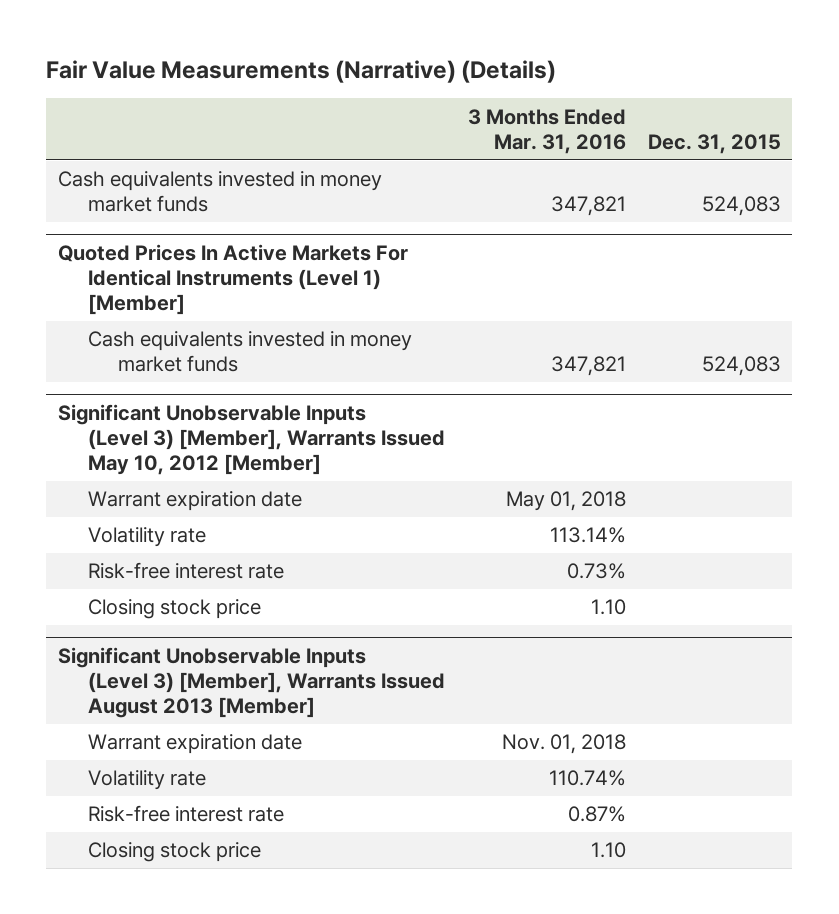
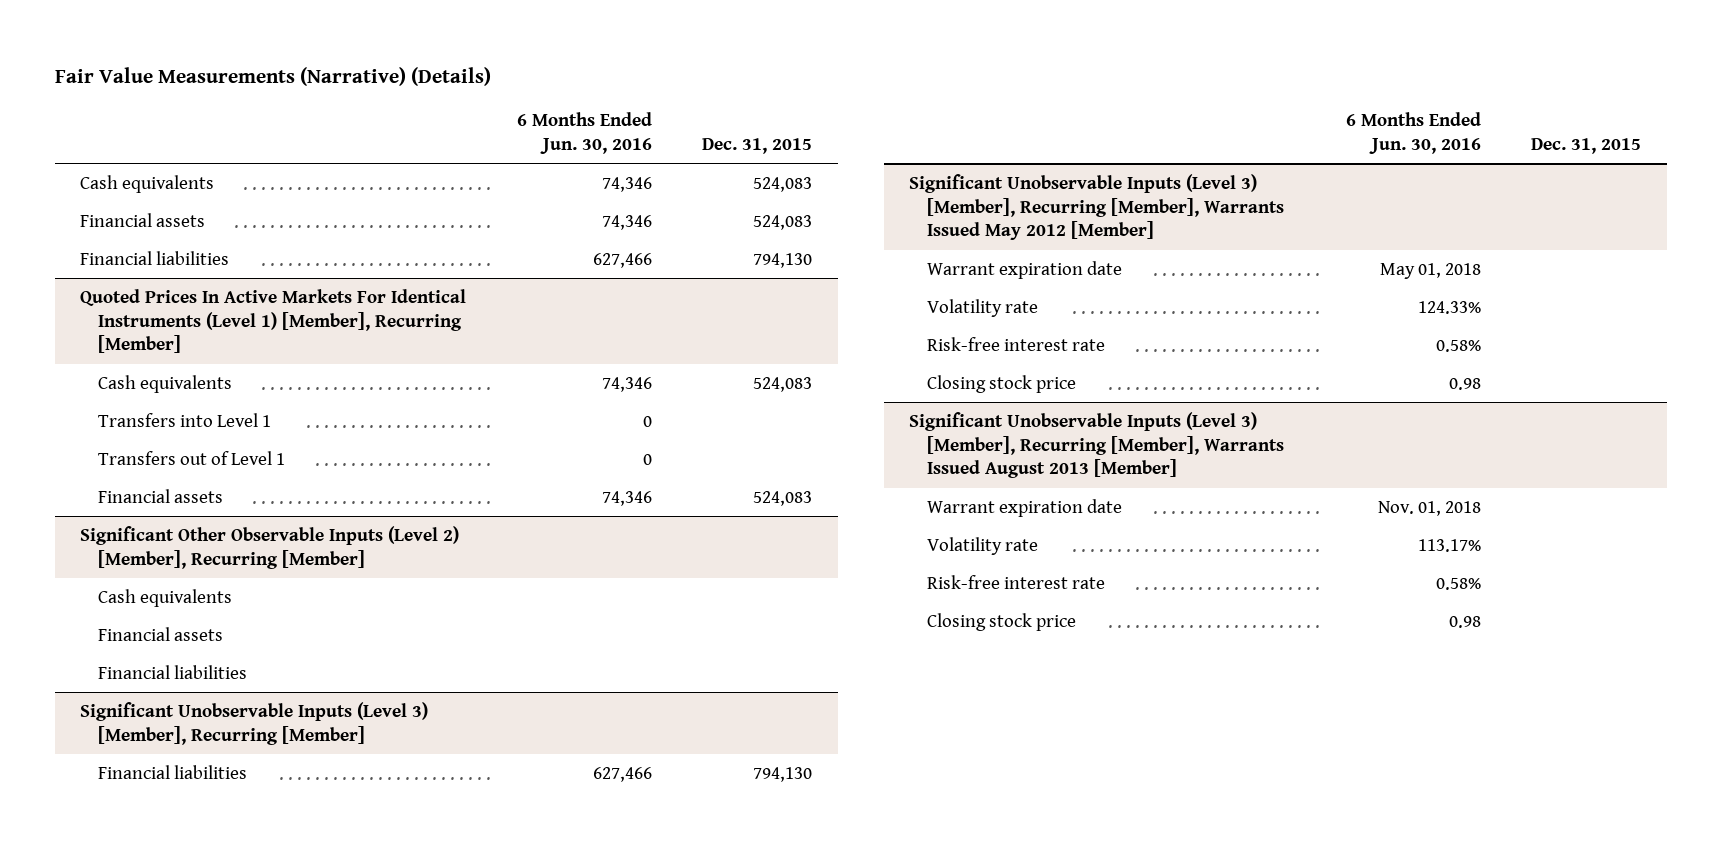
[467,108,626,154] 3 Months Ended Mar. 31, 2016 -> none
none -> [516,112,652,155] 6 Months Ended Jun. 30, 2016
[57,171,382,213] Cash equivalents invested in money market funds -> [79,174,214,193] Cash equivalents
none -> [79,212,205,227] Financial assets
none -> [79,250,229,265] Financial liabilities
[57,243,408,315] Quoted Prices In Active Markets For Identical Instruments (Level 1) [Member] -> [79,288,466,354] Quoted Prices In Active Markets For Identical Instruments (Level 1) [Member], Recurring [Member]
[87,331,412,373] Cash equivalents invested in money market funds -> [97,374,232,393] Cash equivalents
none -> [97,412,271,427] Transfers into Level 1
none -> [97,450,285,465] Transfers out of Level 1
none -> [97,488,223,503] Financial assets
none -> [79,525,459,569] Significant Other Observable Inputs (Level 2) [Member], Recurring [Member]
none -> [97,588,232,607] Cash equivalents
none -> [97,626,223,641] Financial assets
none -> [97,664,247,679] Financial liabilities
none -> [79,701,428,745] Significant Unobservable Inputs (Level 3) [Member], Recurring [Member]
none -> [97,764,247,779] Financial liabilities
[57,403,445,475] Significant Unobservable Inputs (Level 3) [Member], Warrants Issued May 10, 2012 [Member] -> [908,173,1284,241] Significant Unobservable Inputs (Level 3) [Member], Recurring [Member], Warrants Issued May 2012 [Member]
[57,646,445,718] Significant Unobservable Inputs (Level 3) [Member], Warrants Issued August 2013 [Member] -> [908,411,1284,479] Significant Unobservable Inputs (Level 3) [Member], Recurring [Member], Warrants Issued August 2013 [Member]

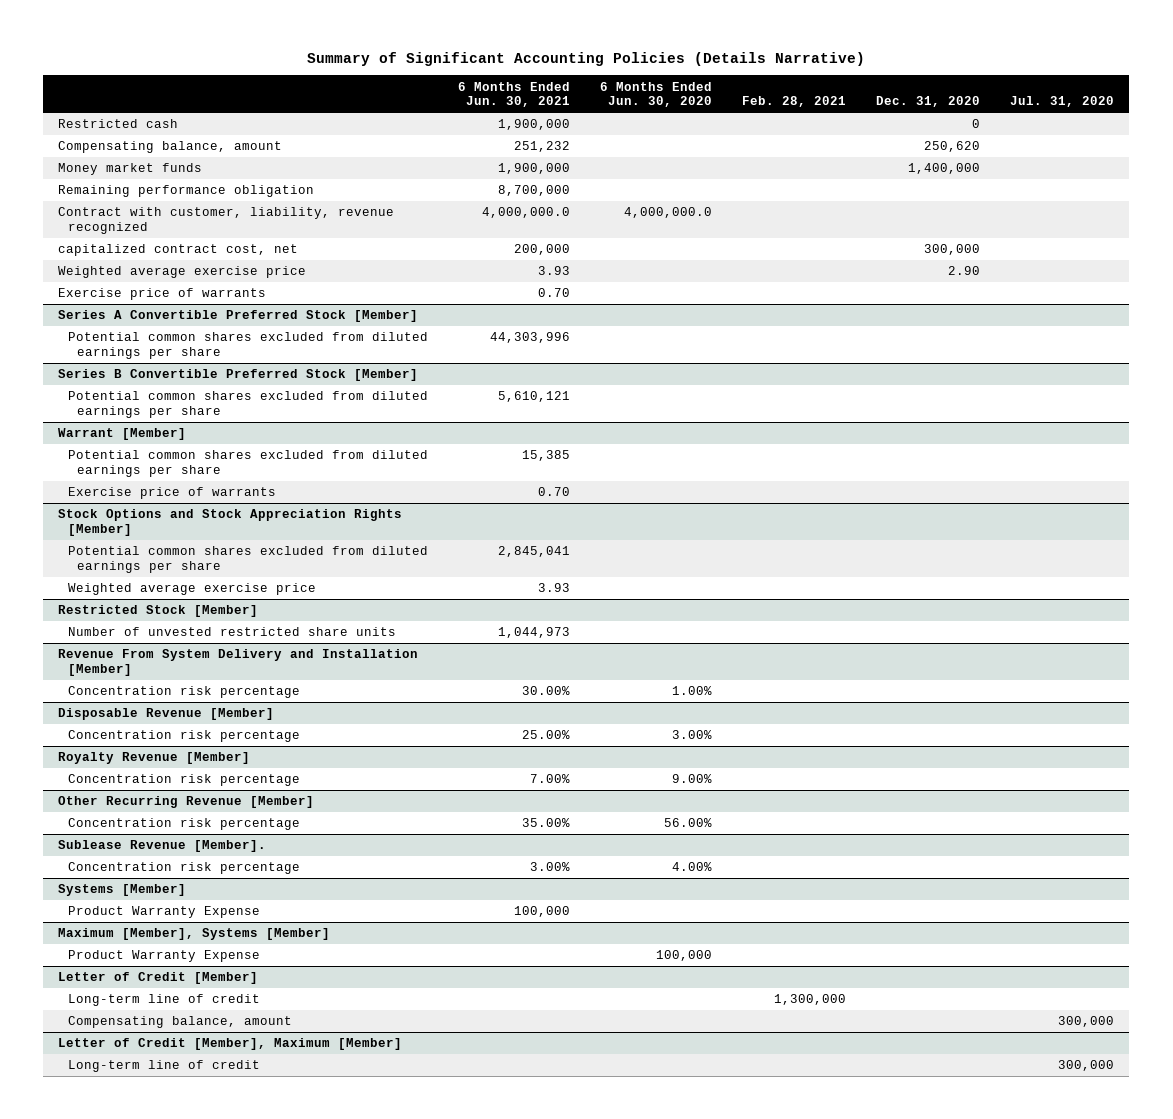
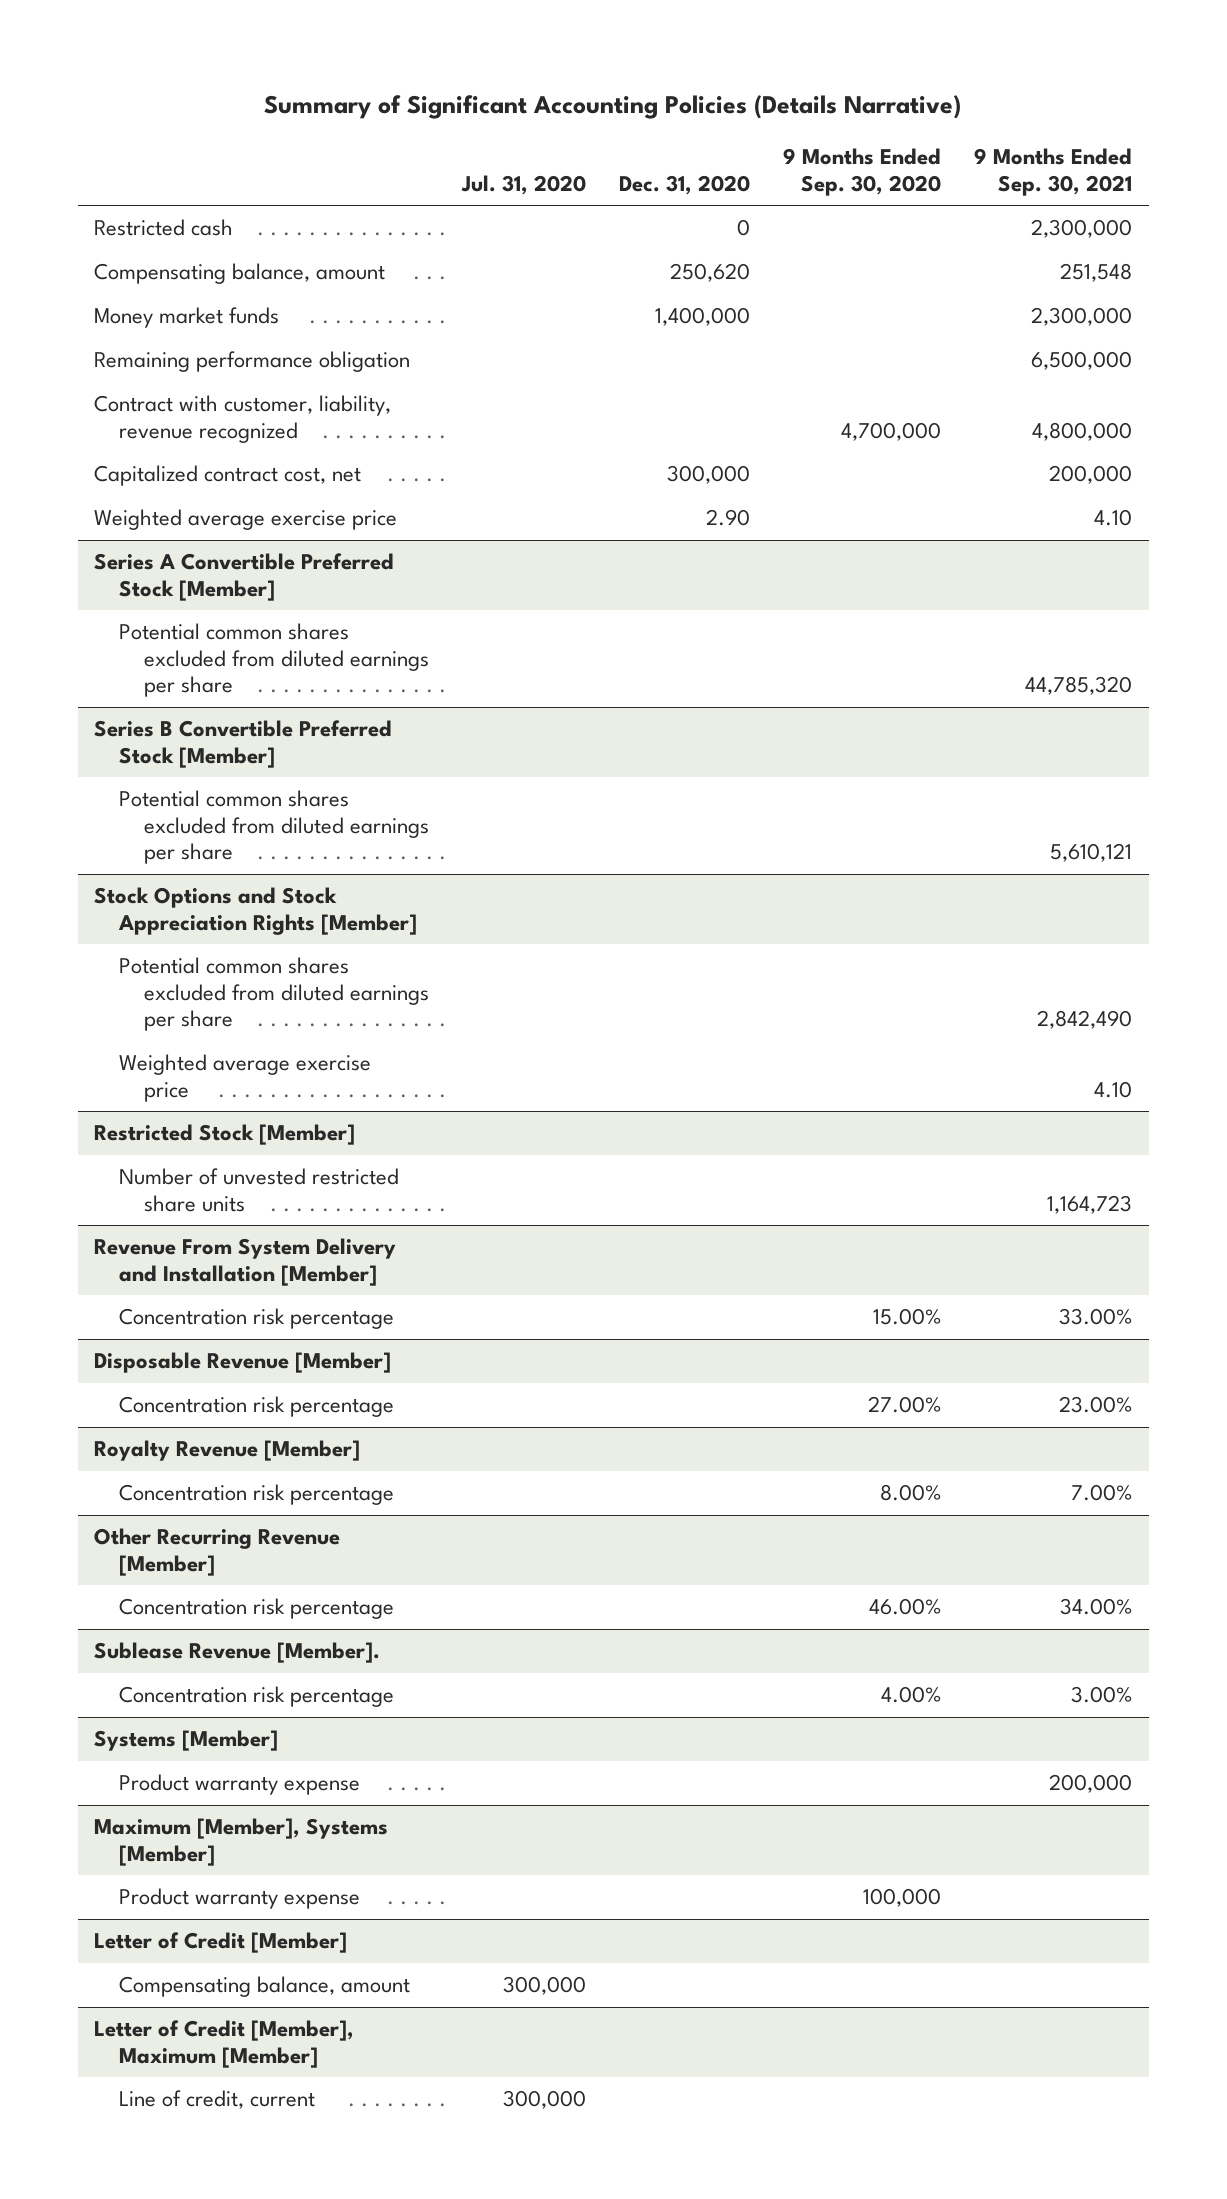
[457,81,570,108] 6 Months Ended Jun. 30, 2021 -> none
[600,81,713,108] 6 Months Ended Jun. 30, 2020 -> none
[742,96,847,108] Feb. 28, 2021 -> none
none -> [783,148,942,196] 9 Months Ended Sep. 30, 2020
none -> [974,148,1133,196] 9 Months Ended Sep. 30, 2021
[58,244,299,257] capitalized contract cost, net -> [94,465,362,487] Capitalized contract cost, net
[58,288,267,301] Exercise price of warrants -> none
[58,428,187,441] Warrant [Member] -> none
[67,450,428,477] Potential common shares excluded from diluted earnings per share -> none
[67,487,276,500] Exercise price of warrants -> none
[67,906,260,919] Product Warranty Expense -> [119,1774,361,1796] Product warranty expense
[67,950,260,963] Product Warranty Expense -> [119,1888,361,1910] Product warranty expense
[67,994,260,1007] Long-term line of credit -> none
[67,1060,260,1073] Long-term line of credit -> [119,2090,316,2110] Line of credit, current

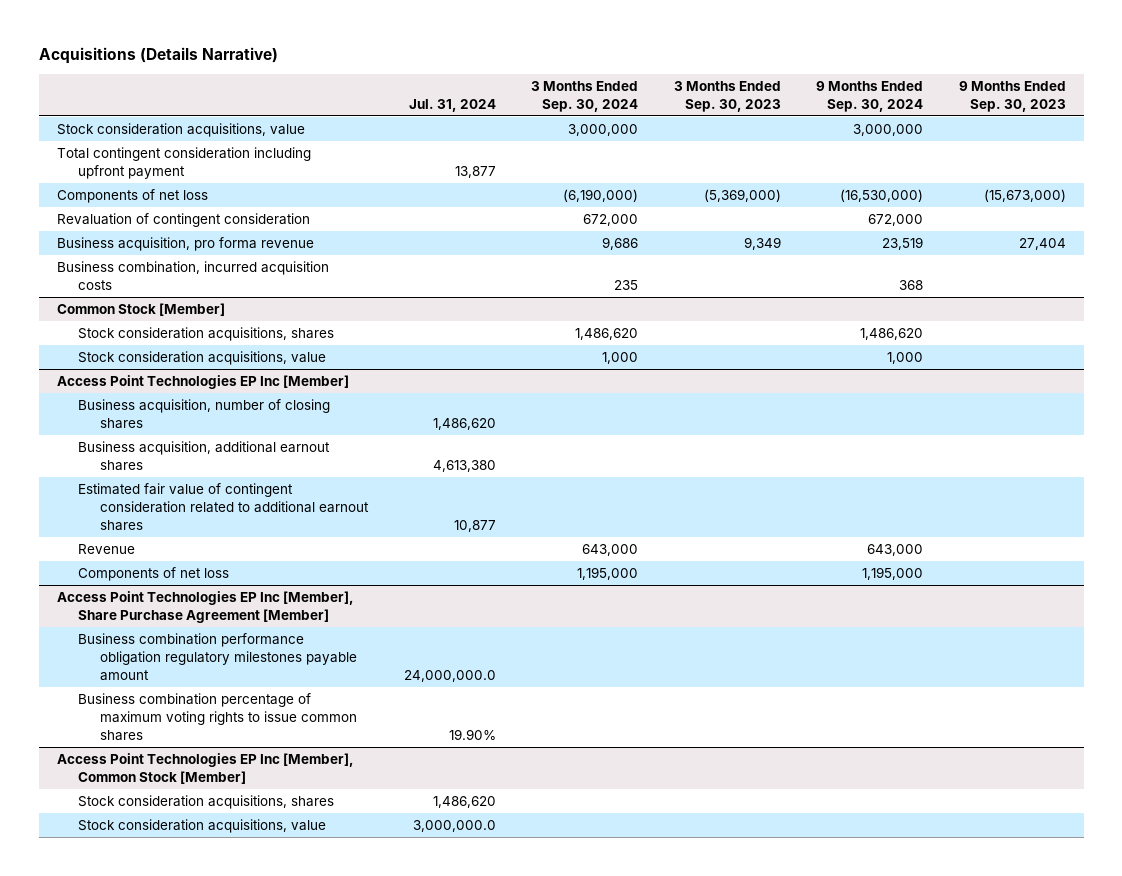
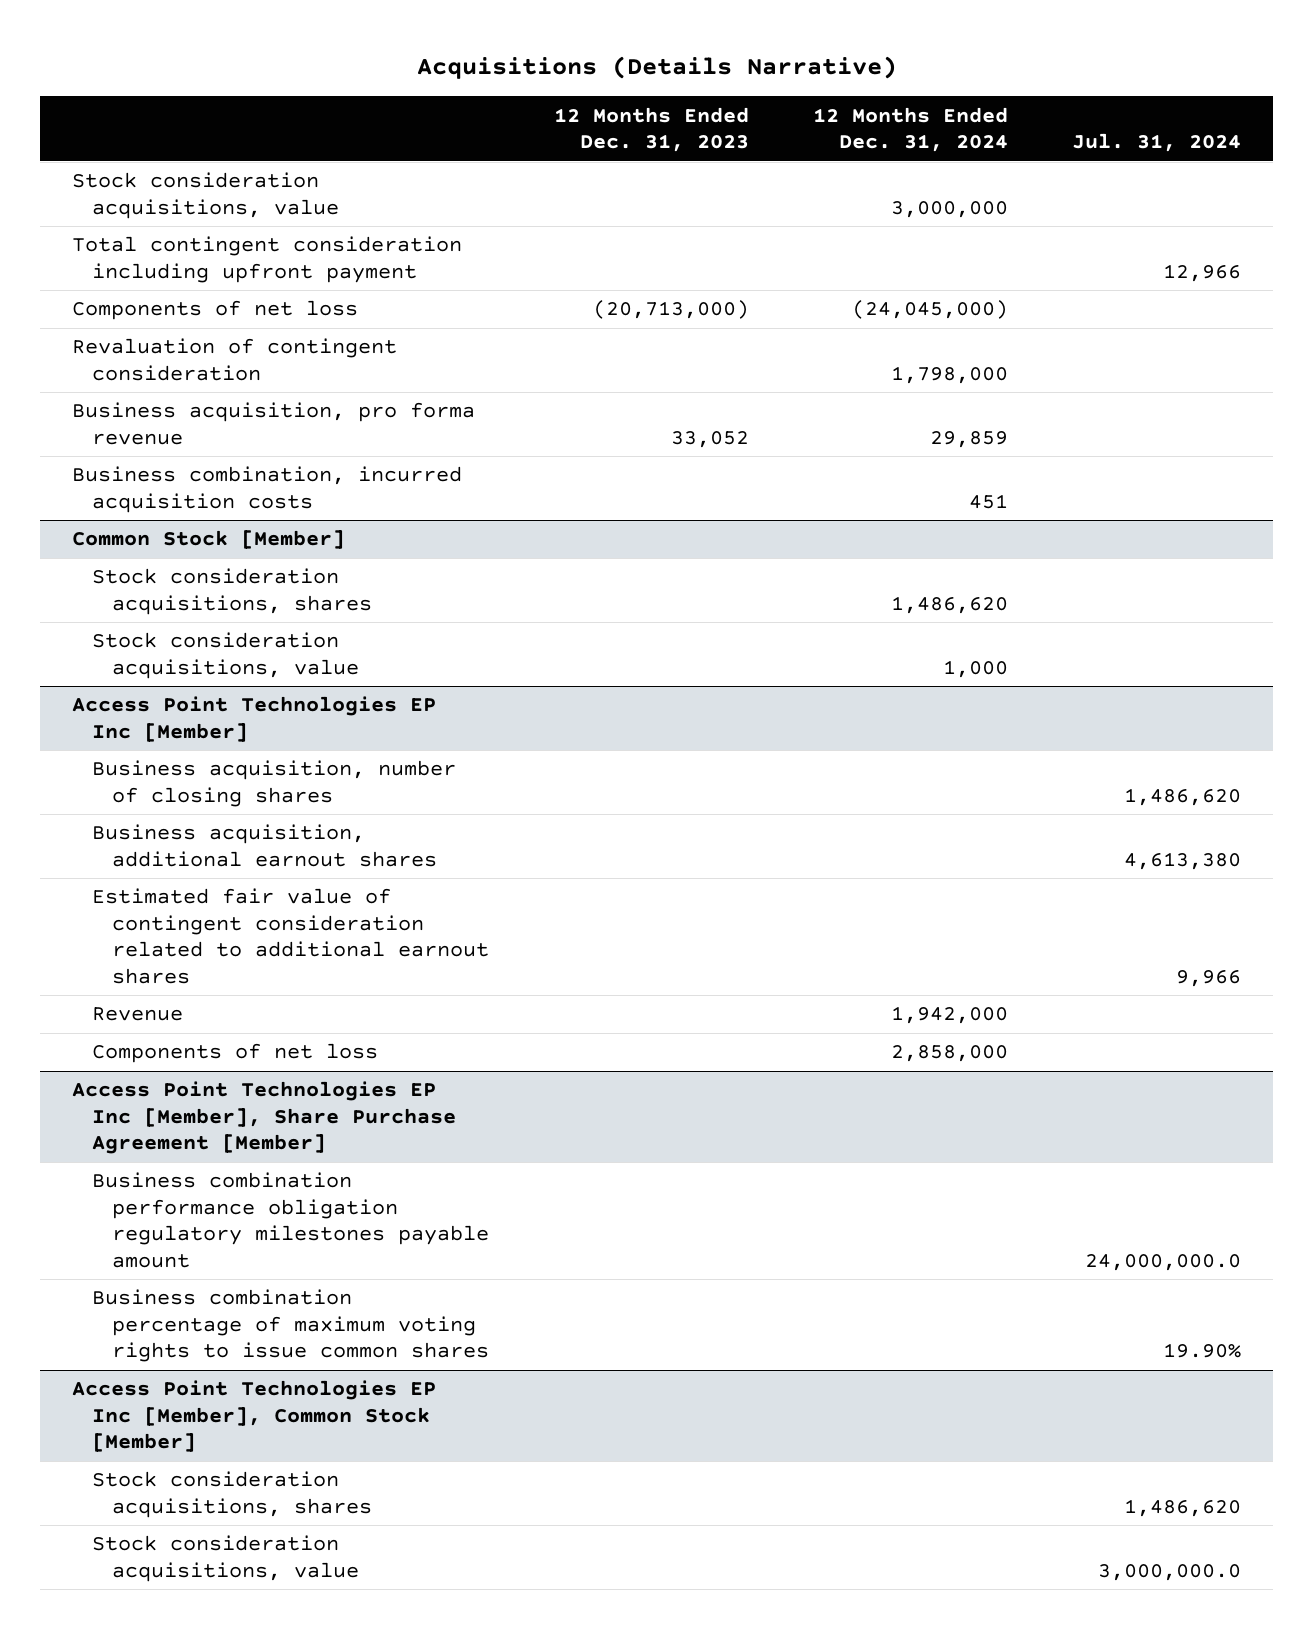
[531,81,639,112] 3 Months Ended Sep. 30, 2024 -> none
[673,81,781,112] 3 Months Ended Sep. 30, 2023 -> none
[816,81,924,112] 9 Months Ended Sep. 30, 2024 -> none
[958,81,1066,112] 9 Months Ended Sep. 30, 2023 -> none
none -> [553,106,749,153] 12 Months Ended Dec. 31, 2023
none -> [812,106,1008,153] 12 Months Ended Dec. 31, 2024
[454,165,496,178] 13,877 -> [1162,263,1241,282] 12,966
[453,519,496,532] 10,877 -> [1175,969,1241,987] 9,966

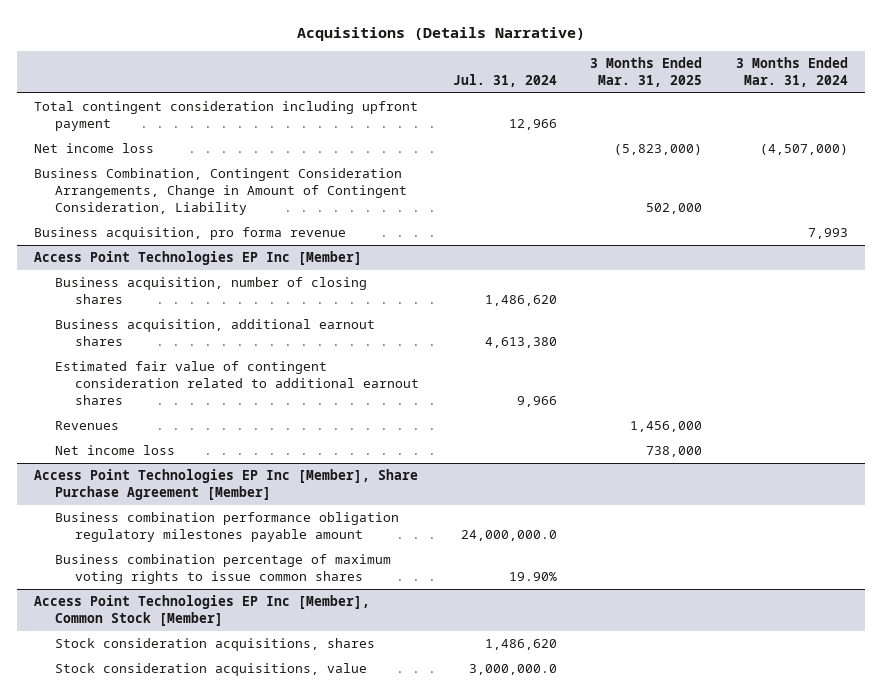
[553,106,749,153] 12 Months Ended Dec. 31, 2023 -> none
[812,106,1008,153] 12 Months Ended Dec. 31, 2024 -> none
none -> [590,57,703,88] 3 Months Ended Mar. 31, 2025
none -> [735,57,848,88] 3 Months Ended Mar. 31, 2024
[72,172,340,219] Stock consideration acquisitions, value -> none
[72,300,359,321] Components of net loss -> [34,143,155,154] Net income loss
[72,338,398,381] Revaluation of contingent consideration -> [34,168,407,216] Business Combination, Contingent Consideration Arrangements, Change in Amount of Contingent Consideration, Liability
[72,466,463,513] Business combination, incurred acquisition costs -> none
[72,530,346,550] Common Stock [Member] -> none
[92,568,373,615] Stock consideration acquisitions, shares -> none
[92,632,360,679] Stock consideration acquisitions, value -> none
[92,1007,184,1022] Revenue -> [54,421,119,431] Revenues
[92,1043,379,1064] Components of net loss -> [54,445,175,456] Net income loss

